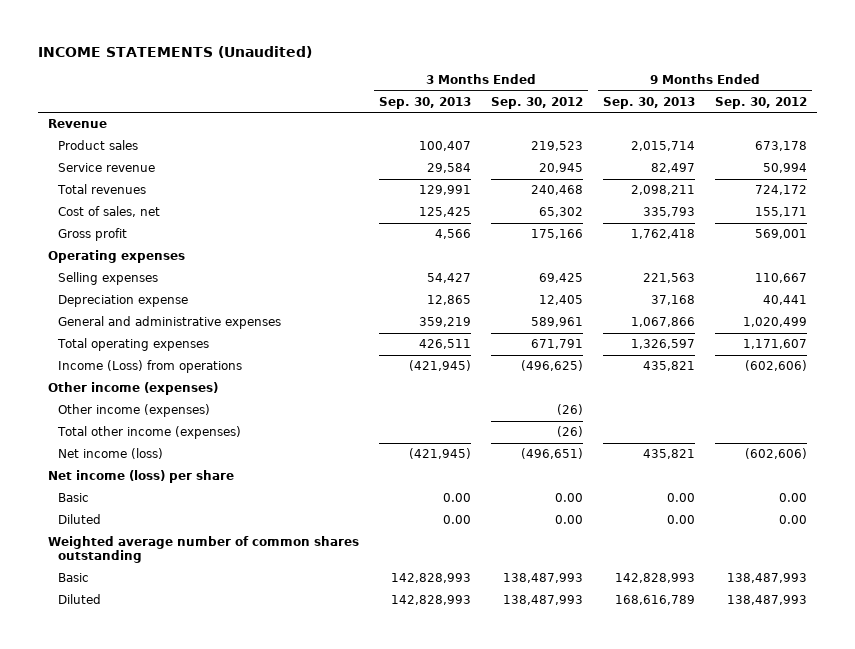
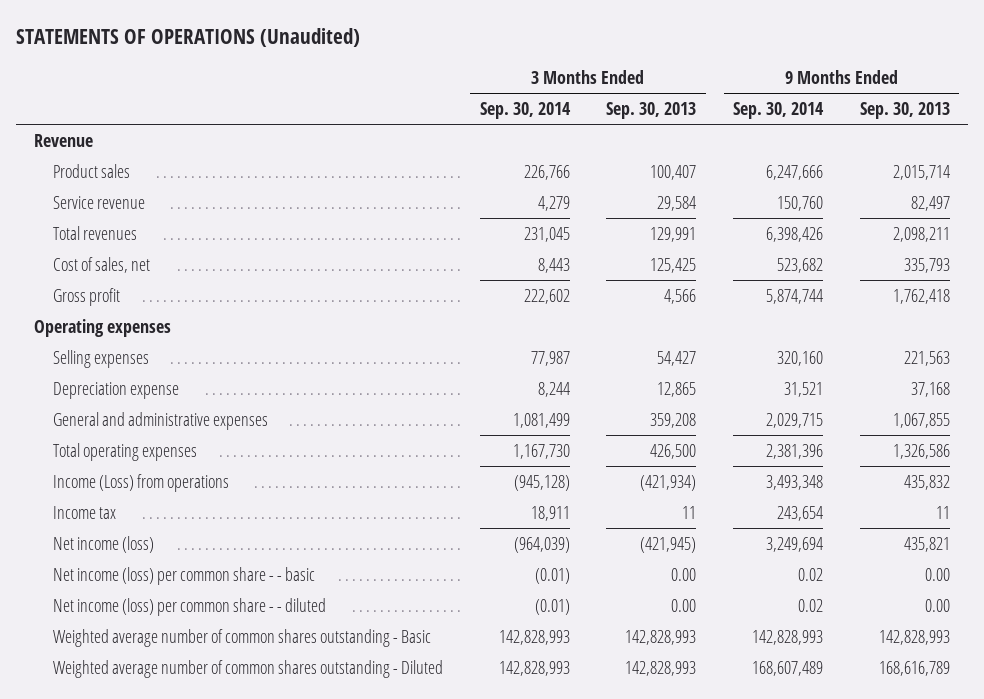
[38,45,313,58] INCOME STATEMENTS (Unaudited) -> [15,27,360,47] STATEMENTS OF OPERATIONS (Unaudited)
[491,96,584,109] Sep. 30, 2012 -> none
[715,96,808,109] Sep. 30, 2012 -> none
none -> [479,102,571,120] Sep. 30, 2014
none -> [733,102,825,120] Sep. 30, 2014
[48,382,219,396] Other income (expenses) -> none
[57,404,210,418] Other income (expenses) -> none
[56,426,241,440] Total other income (expenses) -> none
[419,317,472,328] 359,219 -> [650,413,697,429] 359,208
[631,317,696,328] 1,067,866 -> [893,413,951,429] 1,067,855
[419,339,472,350] 426,511 -> [650,444,697,460] 426,500
[631,339,696,350] 1,326,597 -> [893,444,951,460] 1,326,586
[409,360,472,372] (421,945) -> [640,475,697,492] (421,934)
[643,361,696,372] 435,821 -> [904,475,951,491] 435,832
none -> [52,506,116,520] Income tax
[48,470,235,484] Net income (loss) per share -> none
[48,536,360,564] Weighted average number of common shares outstanding -> none
[57,493,89,503] Basic -> [52,567,315,586] Net income (loss) per common share - - basic
[57,514,101,525] Diluted -> [52,598,326,617] Net income (loss) per common share - - diluted
[57,573,89,583] Basic -> [52,629,431,648] Weighted average number of common shares outstanding - Basic
[57,594,101,605] Diluted -> [52,660,443,679] Weighted average number of common shares outstanding - Diluted

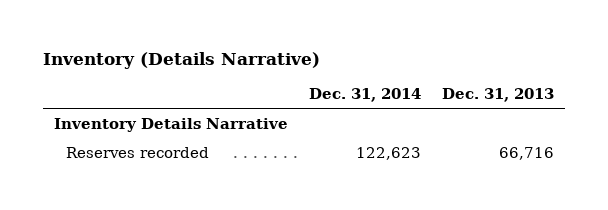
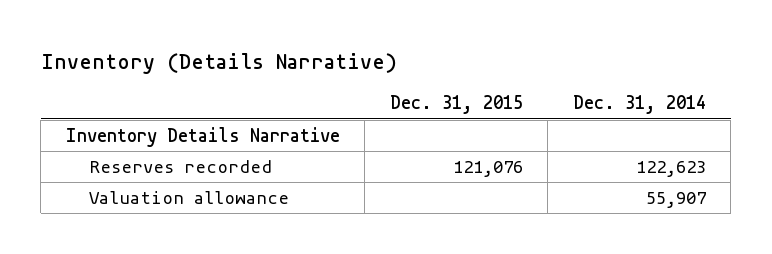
[442,88,555,103] Dec. 31, 2013 -> none
none -> [389,95,523,115] Dec. 31, 2015
none -> [89,190,290,204] Valuation allowance

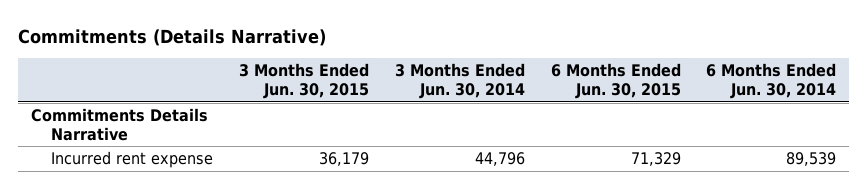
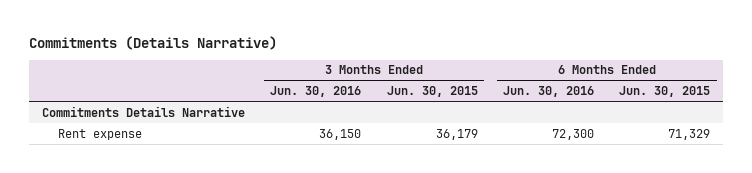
[394,63,525,99] 3 Months Ended Jun. 30, 2014 -> none
[706,63,837,99] 6 Months Ended Jun. 30, 2014 -> none
none -> [270,86,362,98] Jun. 30, 2016
none -> [502,86,594,98] Jun. 30, 2016
[51,150,214,168] Incurred rent expense -> [58,128,143,140] Rent expense

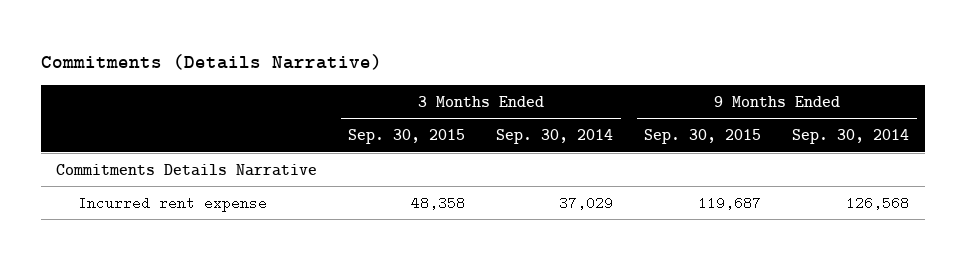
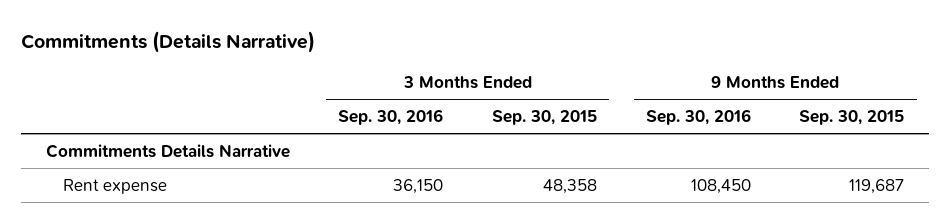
[496,129,614,145] Sep. 30, 2014 -> none
[792,129,910,145] Sep. 30, 2014 -> none
none -> [338,109,444,126] Sep. 30, 2016
none -> [645,109,751,126] Sep. 30, 2016
[77,195,267,212] Incurred rent expense -> [63,178,168,194] Rent expense

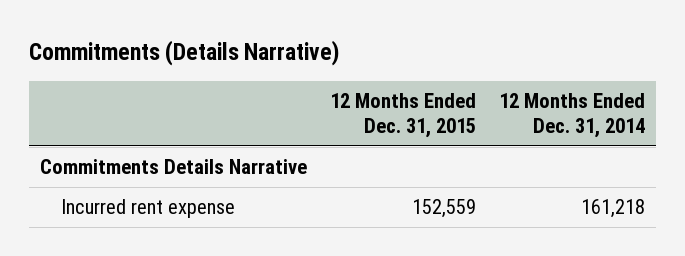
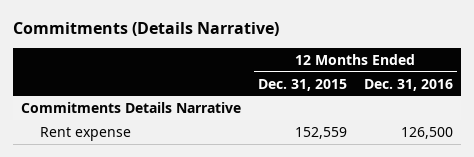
[498,93,645,138] 12 Months Ended Dec. 31, 2014 -> none
none -> [363,78,453,91] Dec. 31, 2016
[60,199,235,219] Incurred rent expense -> [40,126,132,141] Rent expense

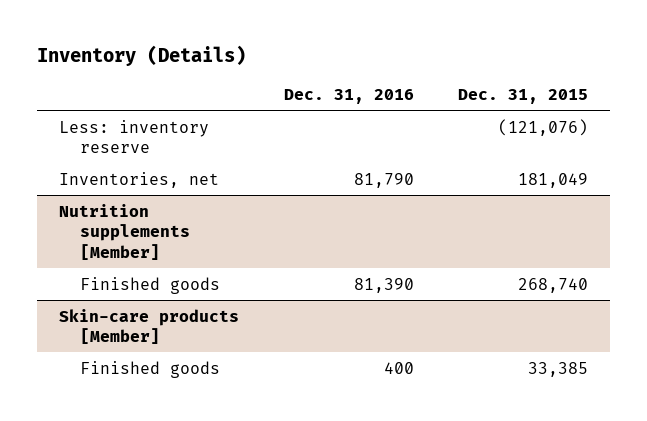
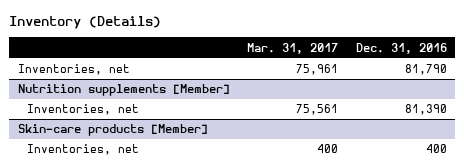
[457,88,588,104] Dec. 31, 2015 -> none
none -> [247,42,339,54] Mar. 31, 2017
[59,119,210,154] Less: inventory reserve -> none
[80,276,221,294] Finished goods -> [26,104,139,116] Inventories, net
[80,360,221,378] Finished goods -> none
none -> [26,144,139,156] Inventories, net

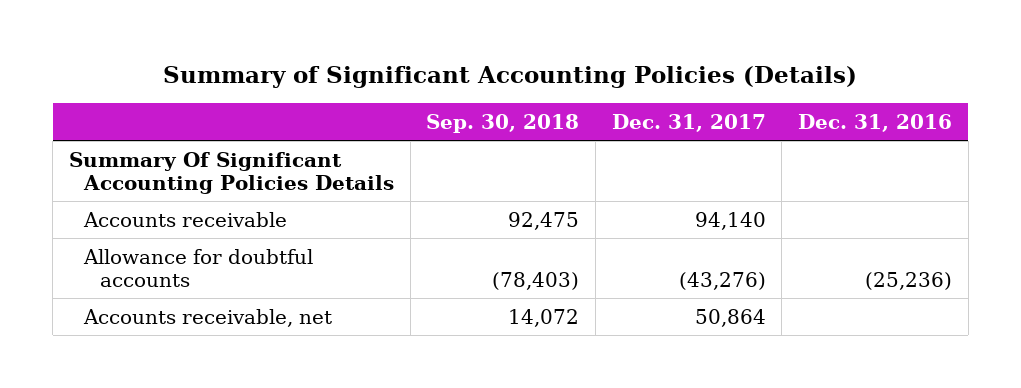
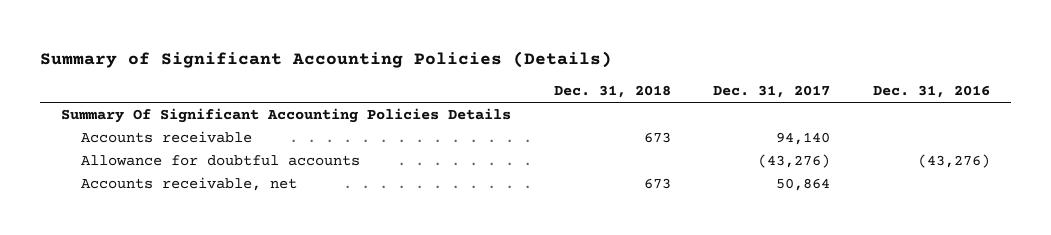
[426,113,580,133] Sep. 30, 2018 -> none
none -> [553,85,671,99] Dec. 31, 2018
[865,271,953,290] (25,236) -> [917,153,990,168] (43,276)

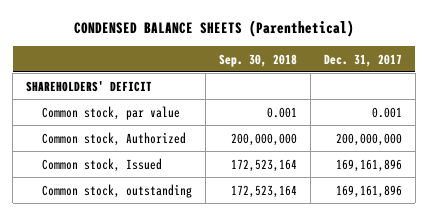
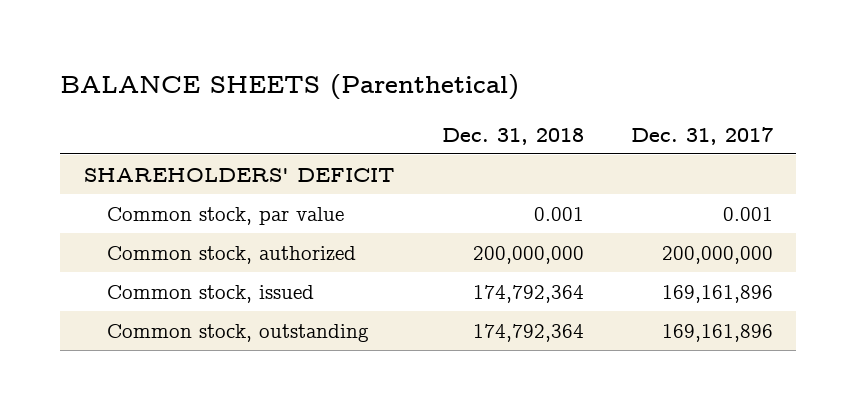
[73,19,354,37] CONDENSED BALANCE SHEETS (Parenthetical) -> [60,74,520,101] BALANCE SHEETS (Parenthetical)
[218,53,297,67] Sep. 30, 2018 -> none
none -> [441,127,584,145] Dec. 31, 2018
[41,131,186,146] Common stock, Authorized -> [107,246,357,265] Common stock, authorized
[41,157,162,172] Common stock, Issued -> [107,285,315,304] Common stock, issued

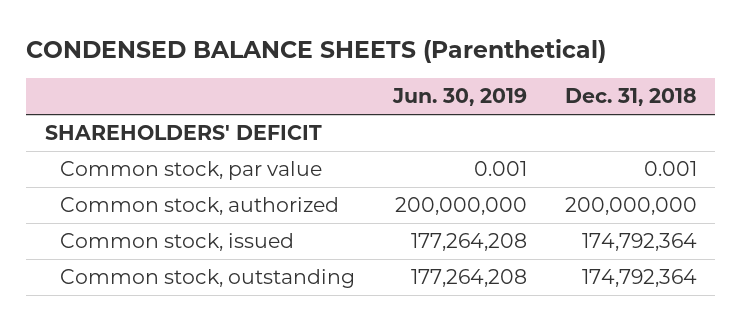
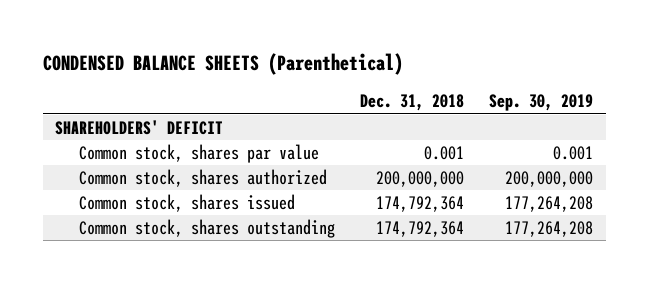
[391,88,527,107] Jun. 30, 2019 -> none
none -> [489,94,594,112] Sep. 30, 2019
[60,161,323,181] Common stock, par value -> [78,143,319,163] Common stock, shares par value
[60,197,340,216] Common stock, authorized -> [78,168,327,187] Common stock, shares authorized
[60,233,295,252] Common stock, issued -> [78,193,295,212] Common stock, shares issued
[60,269,356,289] Common stock, outstanding -> [78,218,335,238] Common stock, shares outstanding

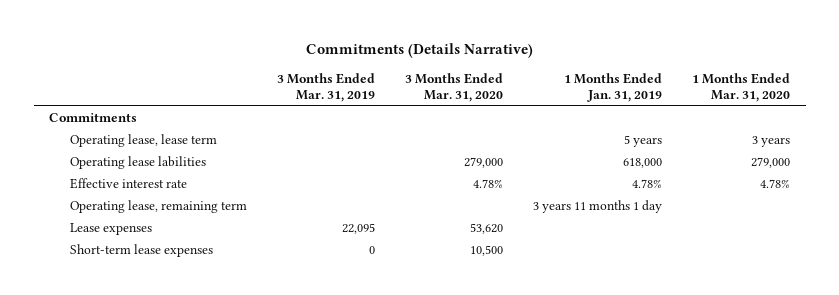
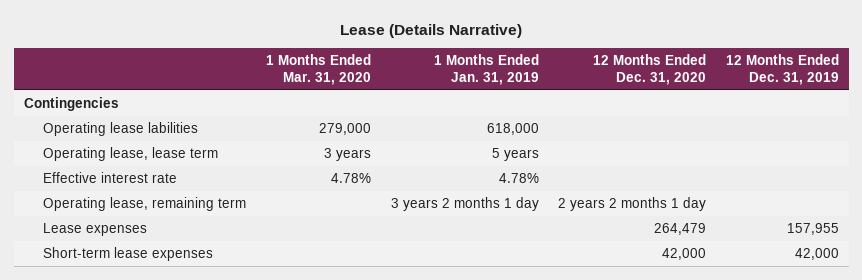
[305,43,533,59] Commitments (Details Narrative) -> [340,23,523,38] Lease (Details Narrative)
[276,72,375,103] 3 Months Ended Mar. 31, 2019 -> none
[405,72,504,103] 3 Months Ended Mar. 31, 2020 -> none
none -> [593,54,707,85] 12 Months Ended Dec. 31, 2020
none -> [725,54,839,85] 12 Months Ended Dec. 31, 2019
[48,113,137,123] Commitments -> [23,97,119,112] Contingencies
[69,134,217,148] Operating lease, lease term -> [43,147,219,162] Operating lease, lease term
[533,200,663,214] 3 years 11 months 1 day -> [390,197,539,212] 3 years 2 months 1 day

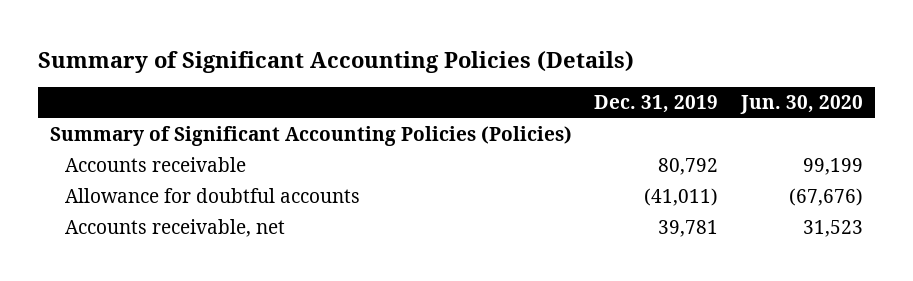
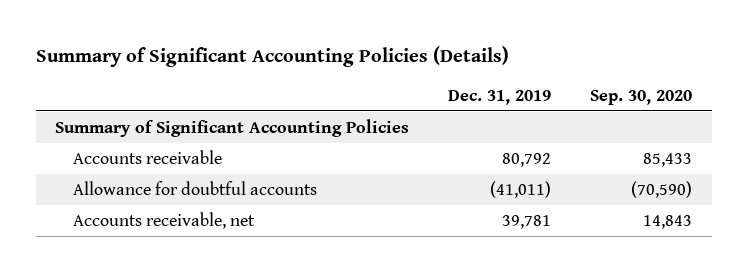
[740,95,864,115] Jun. 30, 2020 -> none
none -> [590,89,693,105] Sep. 30, 2020
[49,126,572,147] Summary of Significant Accounting Policies (Policies) -> [55,118,410,137] Summary of Significant Accounting Policies

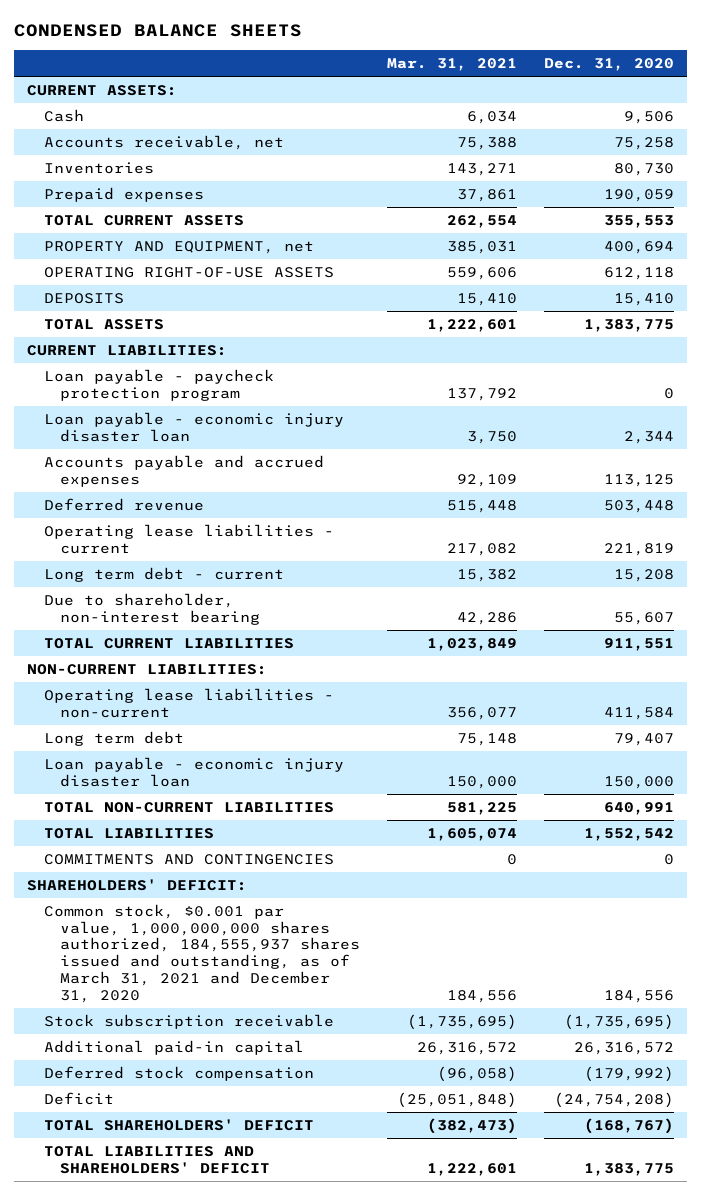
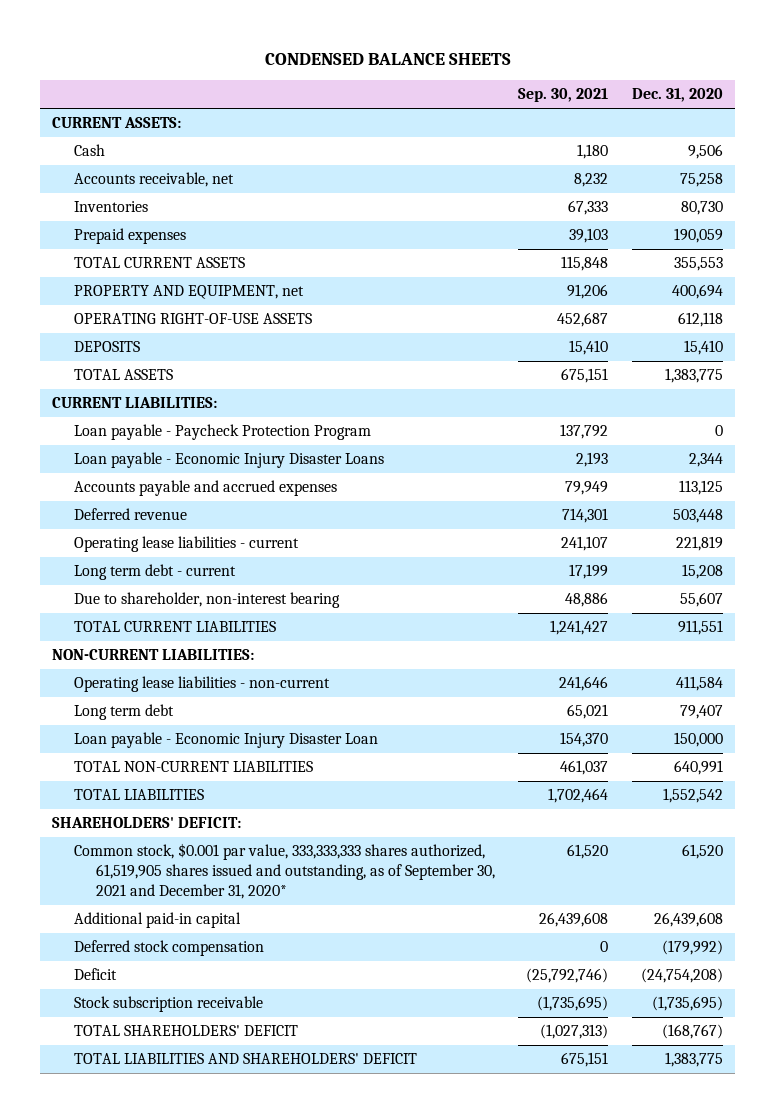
[387,58,518,72] Mar. 31, 2021 -> none
none -> [518,88,609,103] Sep. 30, 2021
[43,369,274,401] Loan payable - paycheck protection program -> [73,424,371,441] Loan payable - Paycheck Protection Program
[43,412,344,442] Loan payable - economic injury disaster loan -> [73,452,384,469] Loan payable - Economic Injury Disaster Loans
[43,757,344,787] Loan payable - economic injury disaster loan -> [73,732,378,749] Loan payable - Economic Injury Disaster Loan
[43,854,334,866] COMMITMENTS AND CONTINGENCIES -> none
[43,904,361,1003] Common stock, $0.001 par value, 1,000,000,000 shares authorized, 184,555,937 shares issued and outstanding, as of March 31, 2021 and December 31, 2020 -> [73,843,495,900] Common stock, $0.001 par value, 333,333,333 shares authorized, 61,519,905 shares issued and outstanding, as of September 30, 2021 and December 31, 2020*
[603,989,674,1003] 184,556 -> [681,844,723,860] 61,520
[573,1042,674,1056] 26,316,572 -> [653,912,723,928] 26,439,608
[43,1014,334,1030] Stock subscription receivable -> [73,996,263,1013] Stock subscription receivable

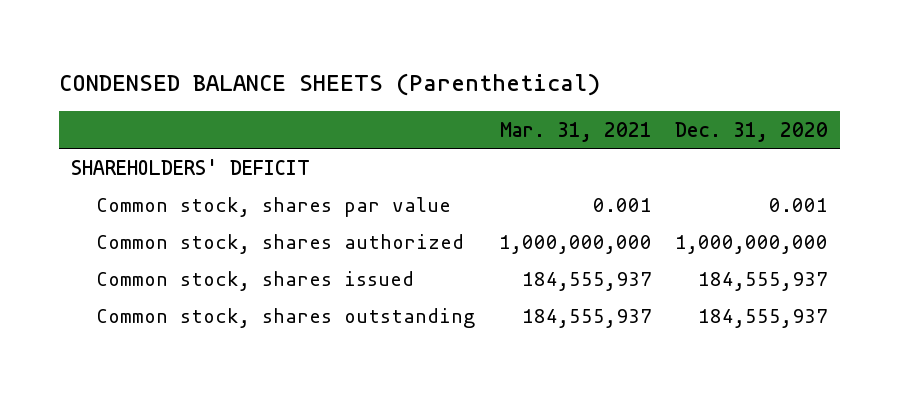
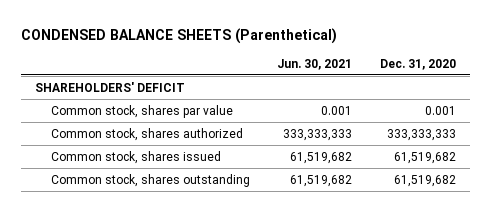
[499,121,652,142] Mar. 31, 2021 -> none
none -> [277,58,353,70] Jun. 30, 2021
[675,234,829,254] 1,000,000,000 -> [386,128,456,141] 333,333,333
[698,271,829,291] 184,555,937 -> [393,151,456,164] 61,519,682
[698,308,829,328] 184,555,937 -> [393,174,456,187] 61,519,682

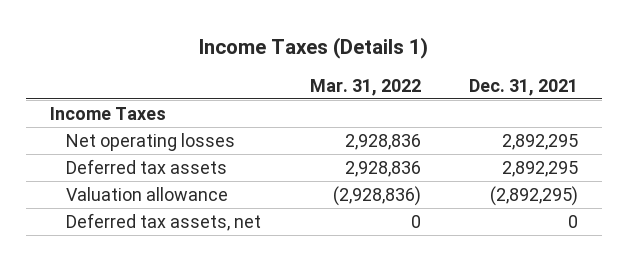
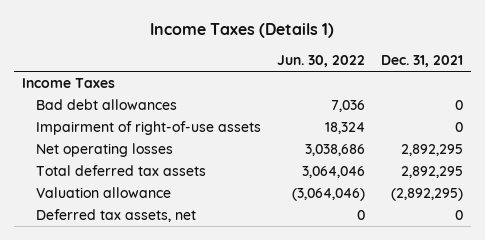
[309,78,421,96] Mar. 31, 2022 -> none
none -> [276,55,365,68] Jun. 30, 2022
none -> [35,98,177,110] Bad debt allowances
none -> [35,120,261,135] Impairment of right-of-use assets
[66,158,228,174] Deferred tax assets -> [35,164,206,176] Total deferred tax assets

